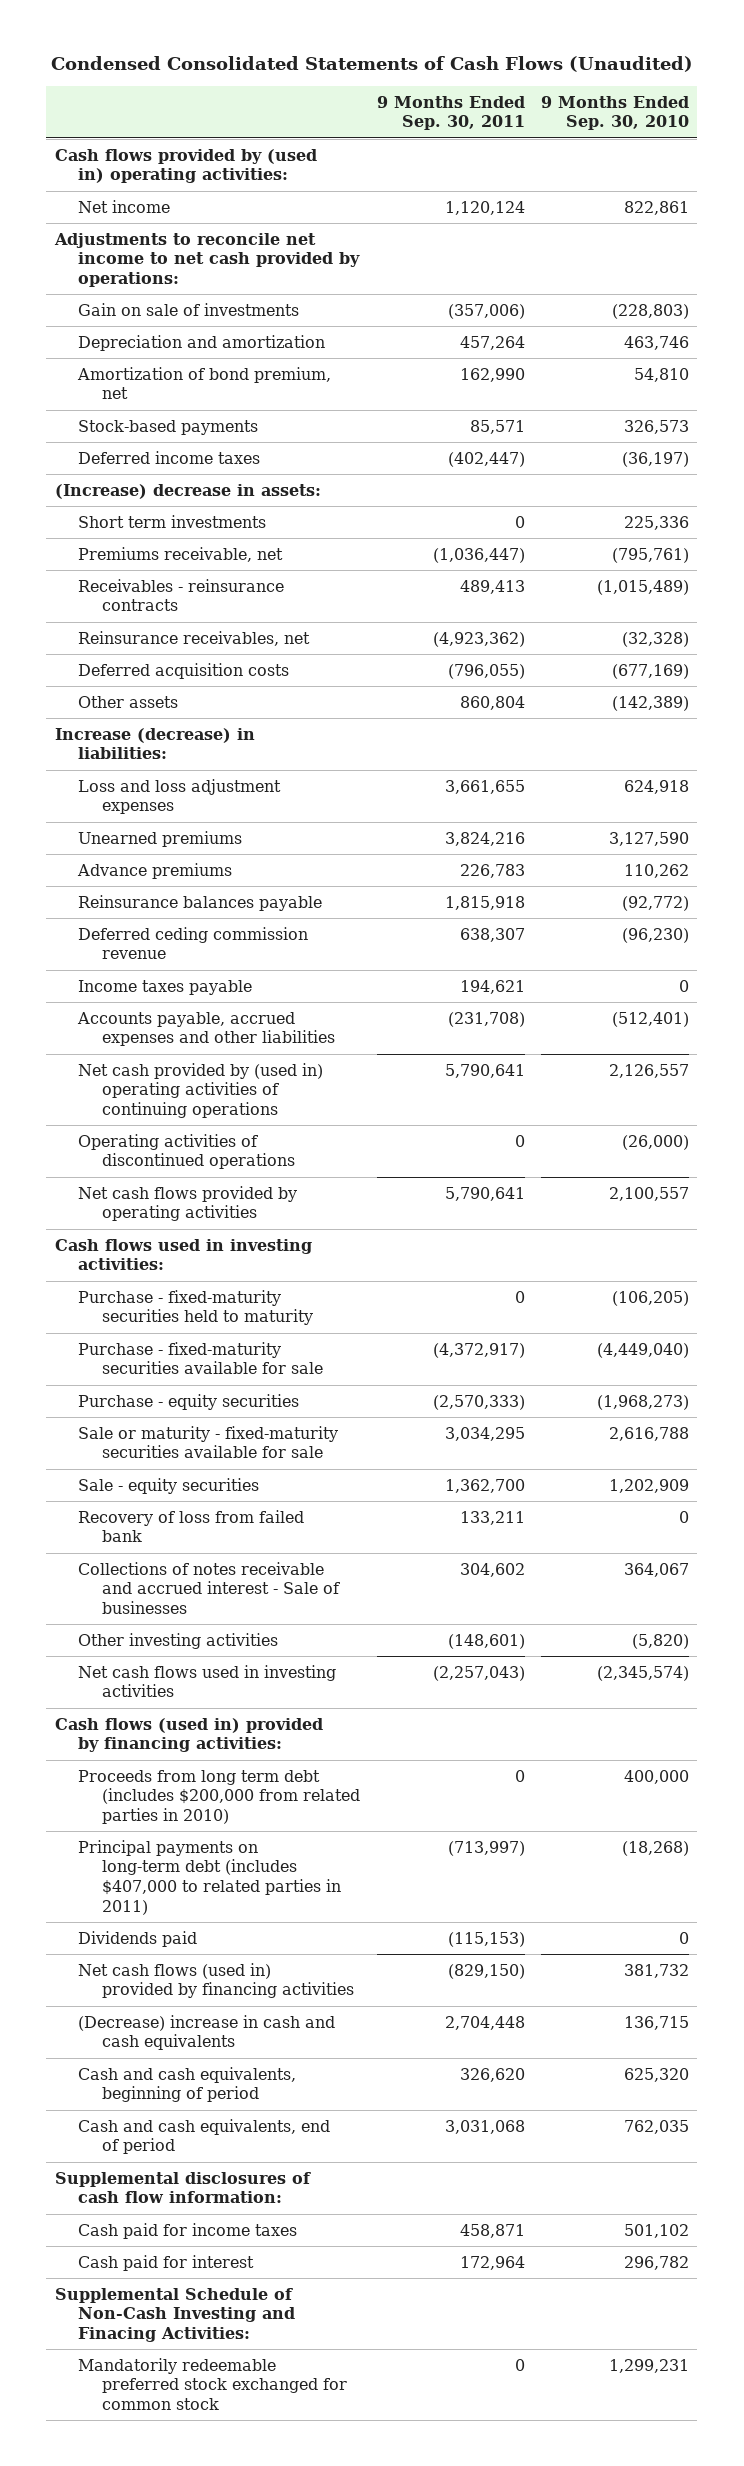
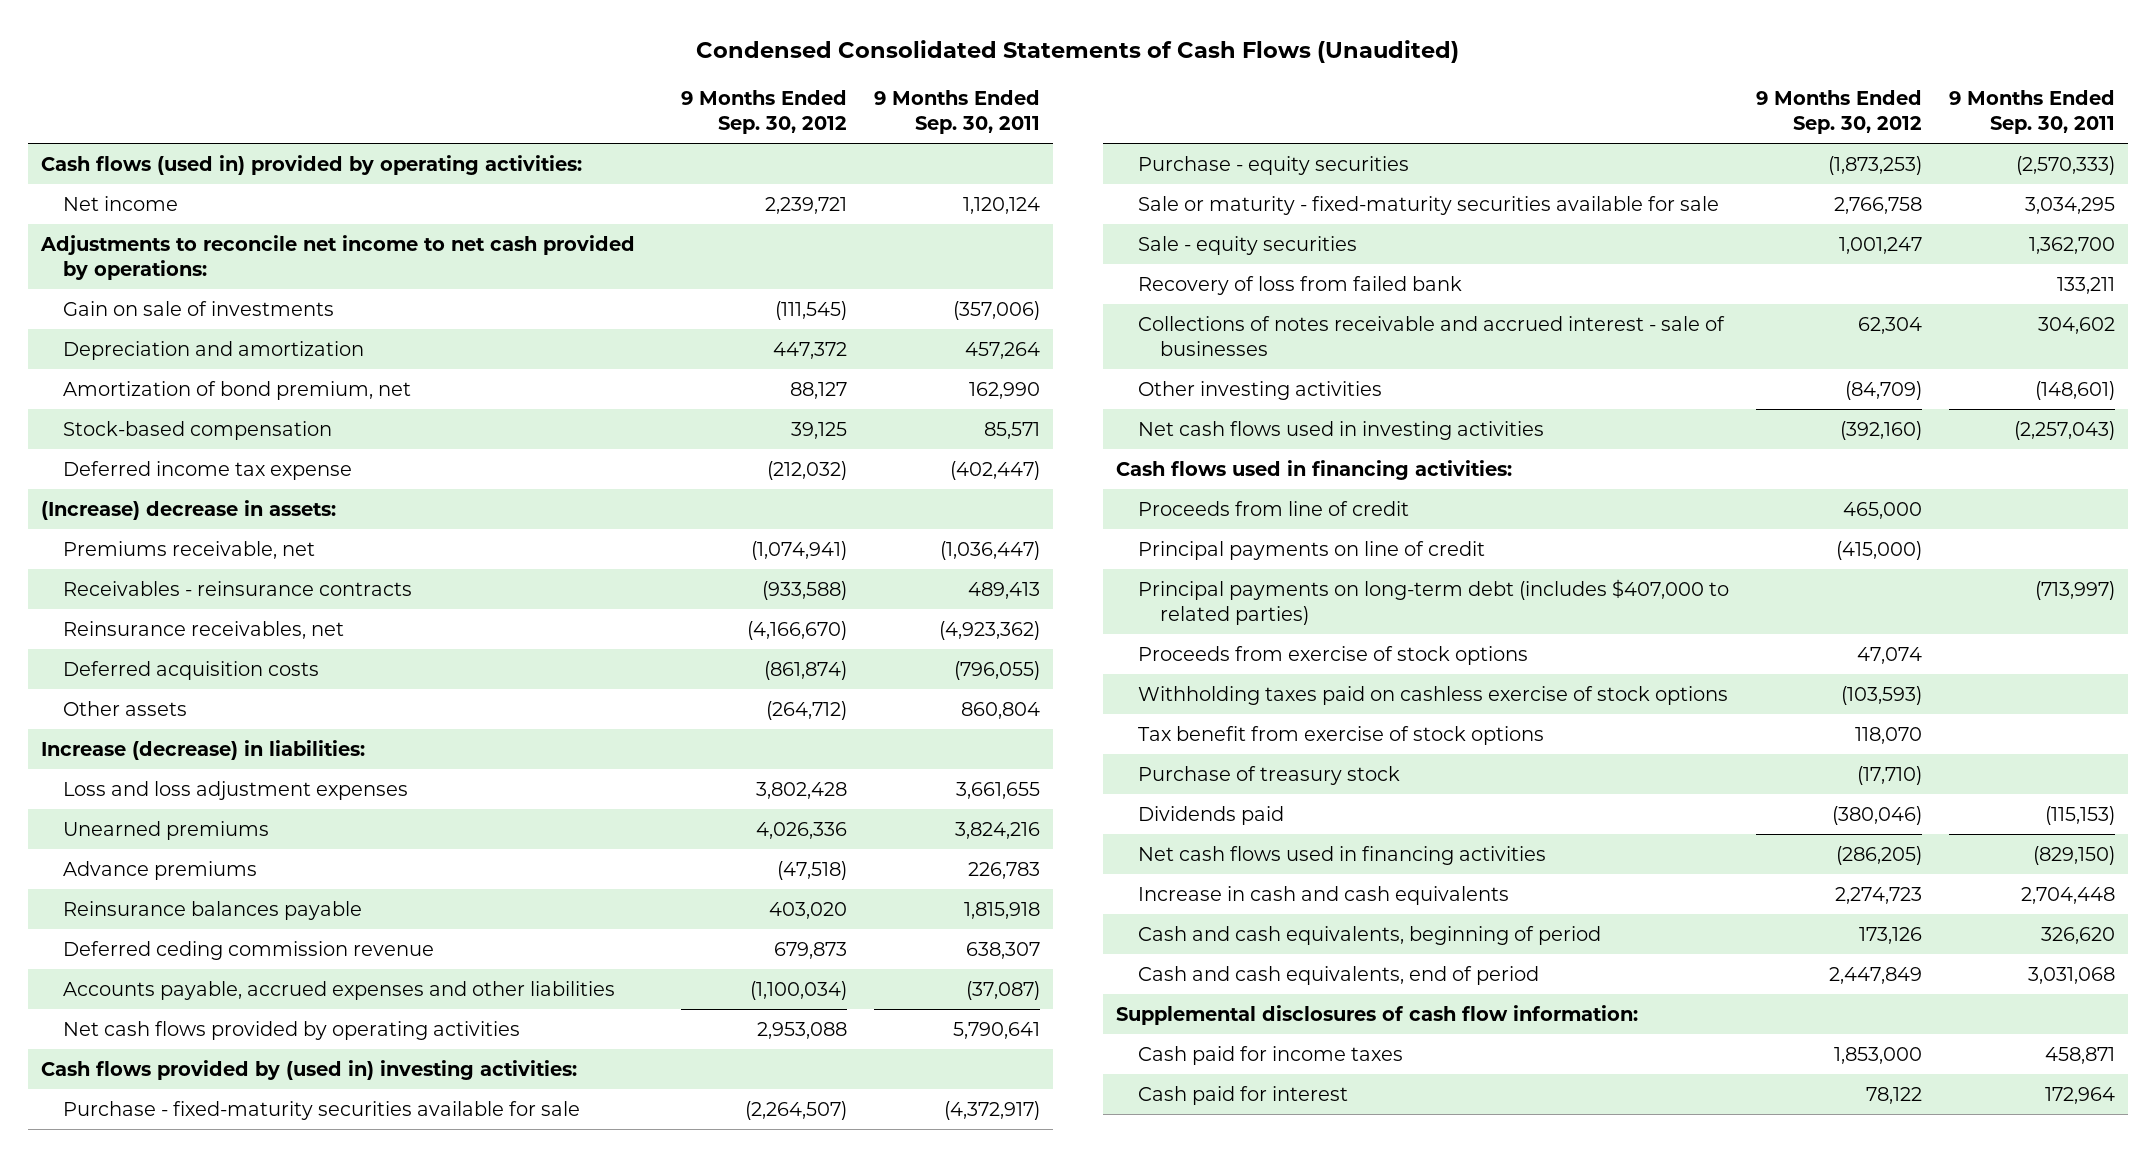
[541,95,690,131] 9 Months Ended Sep. 30, 2010 -> none
none -> [680,89,847,135] 9 Months Ended Sep. 30, 2012
[54,148,317,184] Cash flows provided by (used in) operating activities: -> [41,154,583,175] Cash flows (used in) provided by operating activities:
[78,419,259,435] Stock-based payments -> [62,420,332,440] Stock-based compensation
[78,450,261,464] Deferred income taxes -> [62,460,352,480] Deferred income tax expense
[78,514,267,528] Short term investments -> none
[78,979,253,995] Income taxes payable -> none
[78,1062,324,1119] Net cash provided by (used in) operating activities of continuing operations -> none
[78,1133,295,1170] Operating activities of discontinued operations -> none
[447,1011,525,1027] (231,708) -> [965,980,1040,1000] (37,087)
[78,1289,313,1326] Purchase - fixed-maturity securities held to maturity -> none
[54,1238,312,1271] Cash flows used in investing activities: -> [41,1059,578,1080] Cash flows provided by (used in) investing activities:
[78,1561,340,1615] Collections of notes receivable and accrued interest - Sale of businesses -> [1137,315,1725,357] Collections of notes receivable and accrued interest - sale of businesses
[78,1769,360,1825] Proceeds from long term debt (includes $200,000 from related parties in 2010) -> none
[54,1717,323,1753] Cash flows (used in) provided by financing activities: -> [1116,459,1513,480] Cash flows used in financing activities:
none -> [1137,500,1409,516] Proceeds from line of credit
none -> [1137,540,1485,560] Principal payments on line of credit
[78,1839,341,1915] Principal payments on long-term debt (includes $407,000 to related parties in 2011) -> [1137,578,1729,626] Principal payments on long-term debt (includes $407,000 to related parties)
none -> [1137,645,1528,665] Proceeds from exercise of stock options
none -> [1137,685,1728,705] Withholding taxes paid on cashless exercise of stock options
none -> [1137,725,1544,745] Tax benefit from exercise of stock options
none -> [1137,765,1400,785] Purchase of treasury stock
[78,1962,354,1999] Net cash flows (used in) provided by financing activities -> [1137,845,1546,865] Net cash flows used in financing activities
[78,2014,336,2051] (Decrease) increase in cash and cash equivalents -> [1137,885,1509,905] Increase in cash and cash equivalents
[54,2287,296,2343] Supplemental Schedule of Non-Cash Investing and Finacing Activities: -> none
[78,2357,347,2411] Mandatorily redeemable preferred stock exchanged for common stock -> none

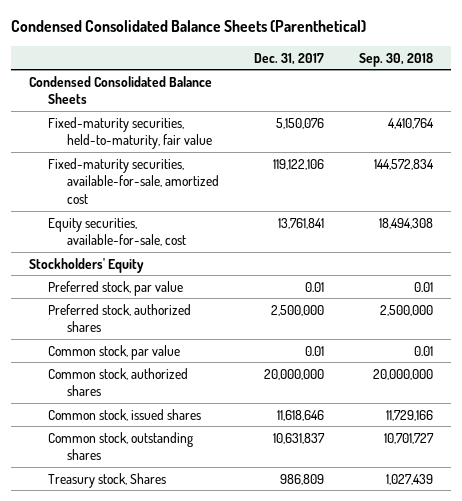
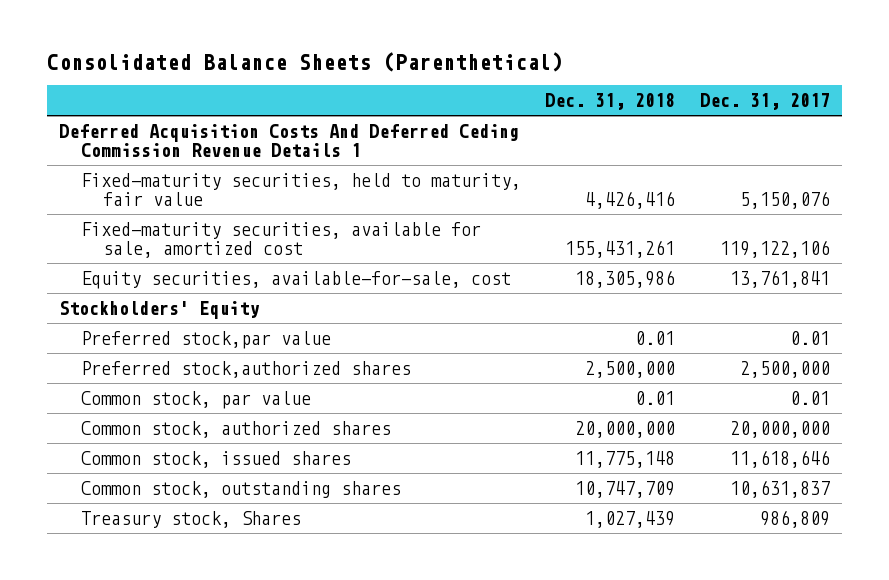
[11,20,367,33] Condensed Consolidated Balance Sheets (Parenthetical) -> [46,51,563,72] Consolidated Balance Sheets (Parenthetical)
[359,52,434,67] Sep. 30, 2018 -> none
none -> [545,93,676,111] Dec. 31, 2018
[28,75,212,105] Condensed Consolidated Balance Sheets -> [58,124,519,158] Deferred Acquisition Costs And Deferred Ceding Commission Revenue Details 1
[47,116,212,150] Fixed-maturity securities, held-to-maturity, fair value -> [80,173,521,207] Fixed-maturity securities, held to maturity, fair value
[47,157,219,204] Fixed-maturity securities, available-for-sale, amortized cost -> [80,222,481,259] Fixed-maturity securities, available for sale, amortized cost
[47,280,183,296] Preferred stock, par value -> [80,331,331,350] Preferred stock,par value
[47,303,191,333] Preferred stock, authorized shares -> [80,361,411,379] Preferred stock,authorized shares

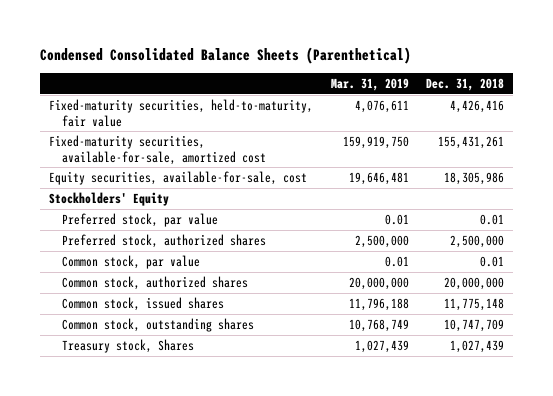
[46,51,563,72] Consolidated Balance Sheets (Parenthetical) -> [40,47,412,65] Condensed Consolidated Balance Sheets (Parenthetical)
[700,93,831,111] Dec. 31, 2017 -> none
none -> [330,78,409,92] Mar. 31, 2019
[58,124,519,158] Deferred Acquisition Costs And Deferred Ceding Commission Revenue Details 1 -> none
[80,173,521,207] Fixed-maturity securities, held to maturity, fair value -> [49,98,314,127] Fixed-maturity securities, held-to-maturity, fair value
[80,222,481,259] Fixed-maturity securities, available for sale, amortized cost -> [49,134,267,165] Fixed-maturity securities, available-for-sale, amortized cost
[80,331,331,350] Preferred stock,par value -> [62,212,219,227] Preferred stock, par value
[80,361,411,379] Preferred stock,authorized shares -> [62,233,267,248] Preferred stock, authorized shares

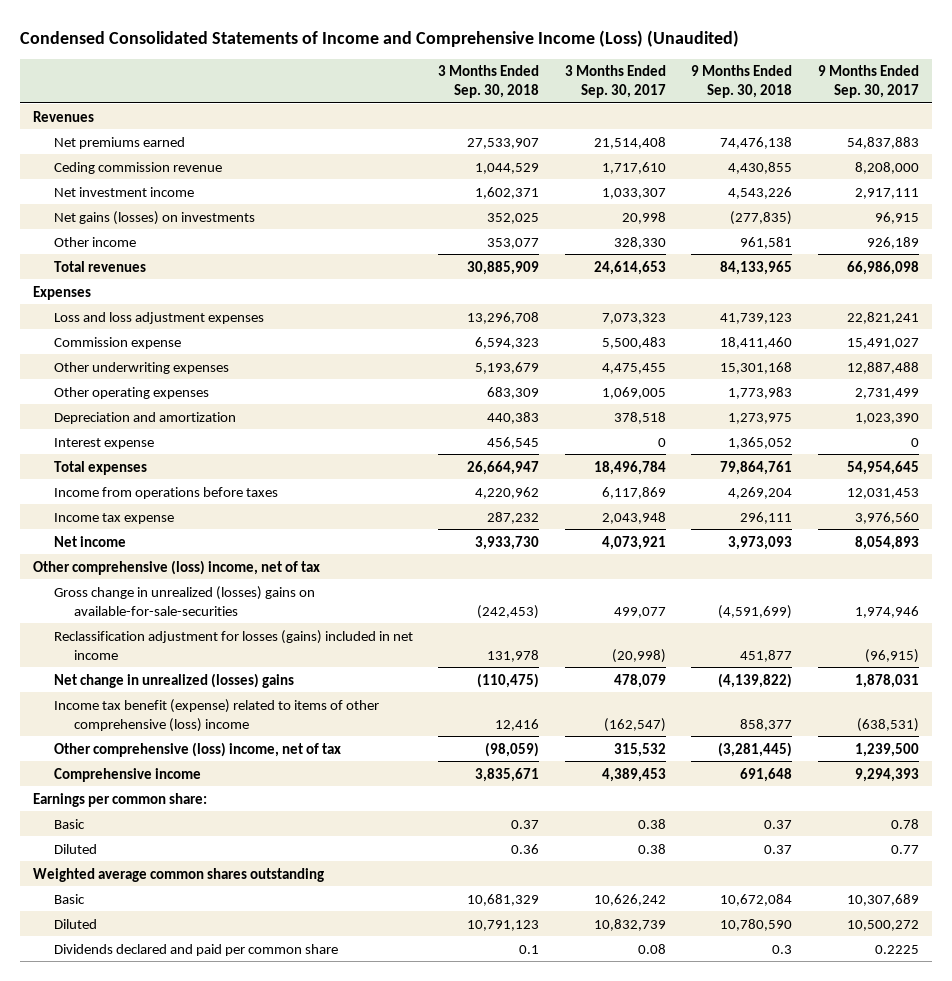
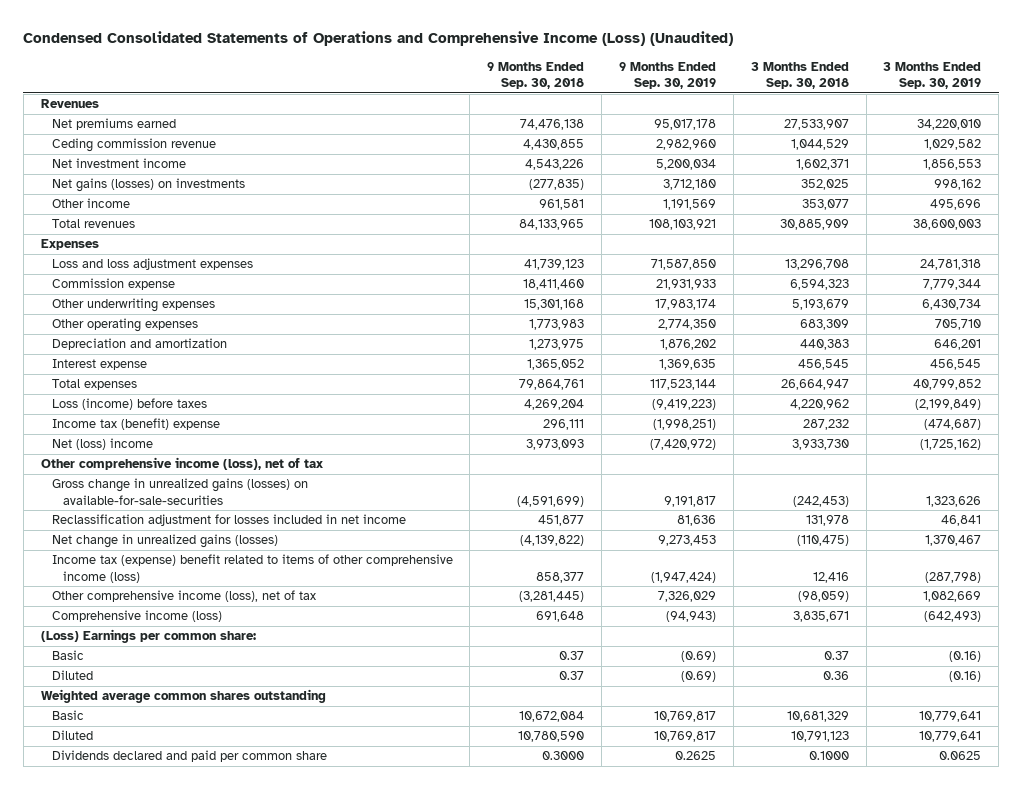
[20,29,740,47] Condensed Consolidated Statements of Income and Comprehensive Income (Loss) (Unaudited) -> [23,31,734,47] Condensed Consolidated Statements of Operations and Comprehensive Income (Loss) (Unaudited)
[564,65,666,99] 3 Months Ended Sep. 30, 2017 -> none
[818,65,920,99] 9 Months Ended Sep. 30, 2017 -> none
none -> [619,61,717,89] 9 Months Ended Sep. 30, 2019
none -> [883,61,982,89] 3 Months Ended Sep. 30, 2019
[53,486,278,499] Income from operations before taxes -> [51,398,207,411] Loss (income) before taxes
[53,512,174,524] Income tax expense -> [51,418,220,431] Income tax (benefit) expense
[53,535,126,547] Net income -> [51,438,153,451] Net (loss) income
[32,559,320,575] Other comprehensive (loss) income, net of tax -> [40,457,323,471] Other comprehensive income (loss), net of tax
[53,585,315,616] Gross change in unrealized (losses) gains on available-for-sale-securities -> [51,478,308,505] Gross change in unrealized gains (losses) on available-for-sale-securities
[53,629,413,660] Reclassification adjustment for losses (gains) included in net income -> [51,514,406,527] Reclassification adjustment for losses included in net income
[53,672,294,688] Net change in unrealized (losses) gains -> [51,534,278,549] Net change in unrealized gains (losses)
[53,698,379,732] Income tax benefit (expense) related to items of other comprehensive (loss) income -> [51,554,453,583] Income tax (expense) benefit related to items of other comprehensive income (loss)
[53,741,341,757] Other comprehensive (loss) income, net of tax -> [51,590,316,603] Other comprehensive income (loss), net of tax
[53,767,201,782] Comprehensive income -> [51,610,222,623] Comprehensive income (loss)
[32,792,207,807] Earnings per common share: -> [40,629,256,644] (Loss) Earnings per common share:
[519,944,540,954] 0.1 -> [808,751,849,761] 0.1000
[772,944,793,954] 0.3 -> [542,751,585,761] 0.3000

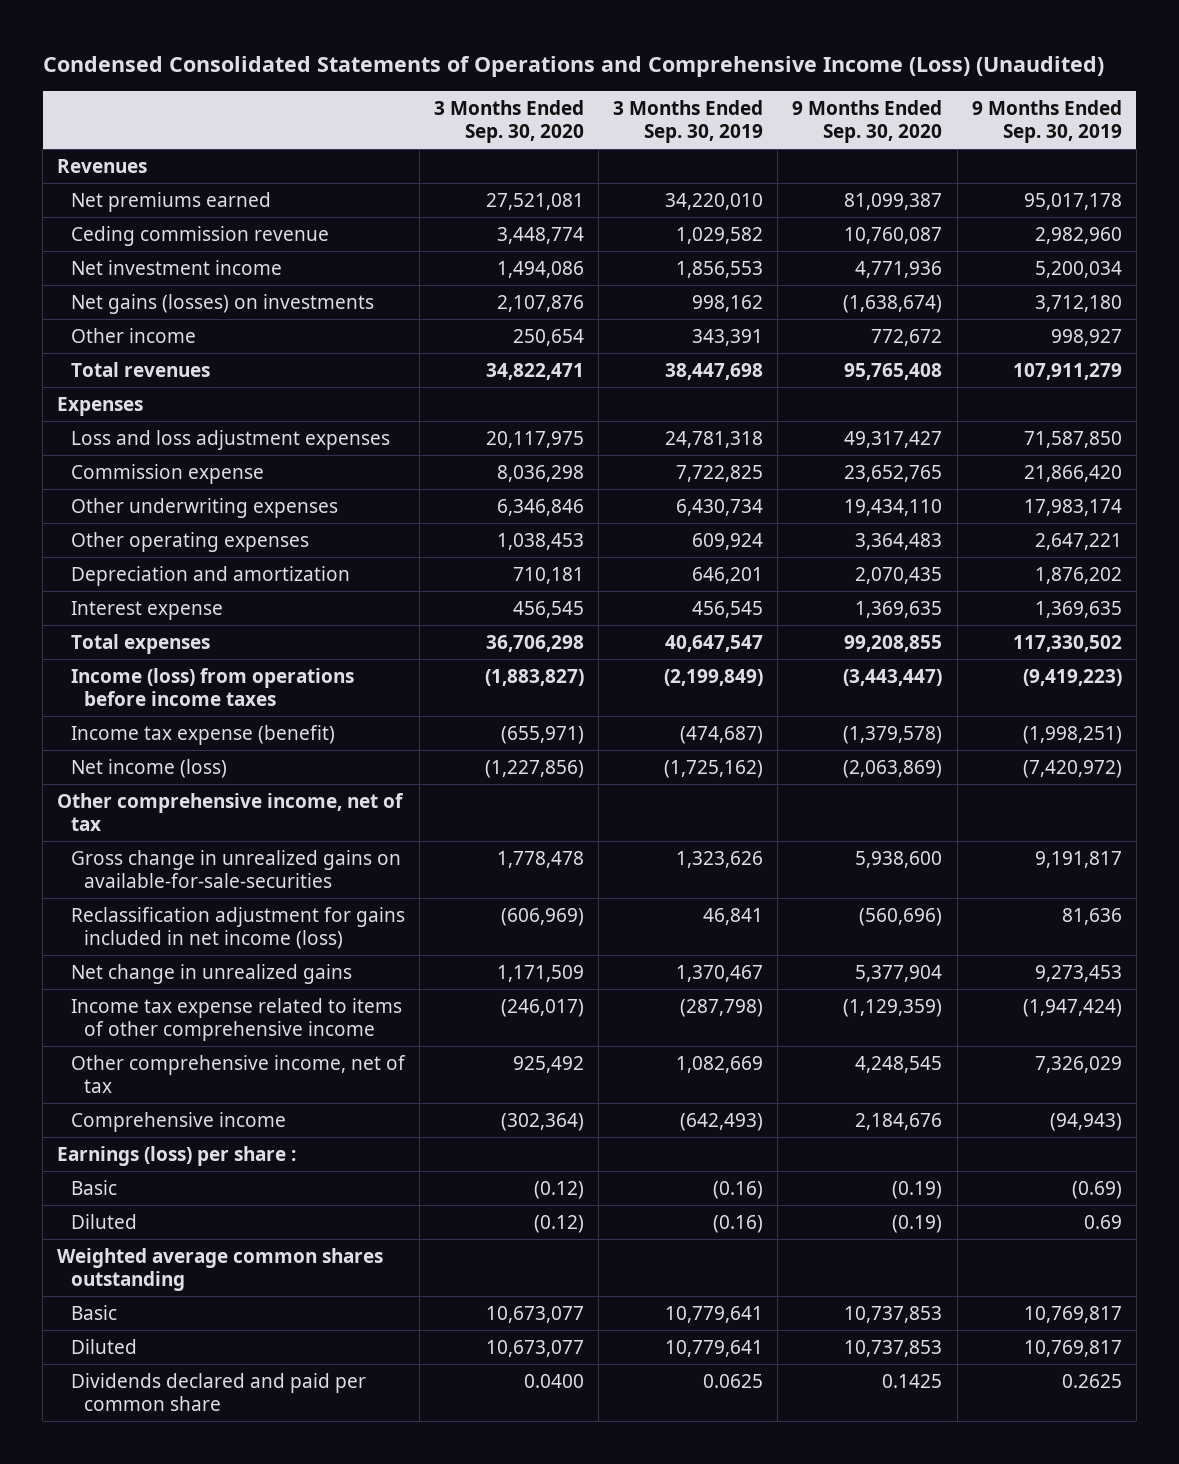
[487,61,585,89] 9 Months Ended Sep. 30, 2018 -> none
[750,61,849,89] 3 Months Ended Sep. 30, 2018 -> none
none -> [433,99,584,143] 3 Months Ended Sep. 30, 2020
none -> [792,99,943,143] 9 Months Ended Sep. 30, 2020
[663,199,717,211] 1,191,569 -> [1050,328,1122,346] 998,927
[930,199,982,211] 495,696 -> [692,328,764,346] 343,391
[649,219,717,231] 108,103,921 -> [1012,362,1122,380] 107,911,279
[913,219,982,231] 38,600,003 -> [665,362,764,380] 38,447,698
[656,279,717,291] 21,931,933 -> [1023,464,1122,482] 21,866,420
[923,279,982,291] 7,779,344 -> [676,464,764,482] 7,722,825
[658,319,717,331] 2,774,350 -> [1034,532,1122,550] 2,647,221
[935,319,982,331] 705,710 -> [692,532,764,550] 609,924
[650,379,717,391] 117,523,144 -> [1012,634,1122,652] 117,330,502
[913,379,982,391] 40,799,852 -> [665,634,764,652] 40,647,547
[51,398,207,411] Loss (income) before taxes -> [70,667,354,707] Income (loss) from operations before income taxes
[51,418,220,431] Income tax (benefit) expense -> [70,724,335,745] Income tax expense (benefit)
[51,438,153,451] Net (loss) income -> [70,758,227,778] Net income (loss)
[40,457,323,471] Other comprehensive income (loss), net of tax -> [57,792,405,832] Other comprehensive income, net of tax
[51,478,308,505] Gross change in unrealized gains (losses) on available-for-sale-securities -> [70,849,401,889] Gross change in unrealized gains on available-for-sale-securities
[51,514,406,527] Reclassification adjustment for losses included in net income -> [70,906,405,950] Reclassification adjustment for gains included in net income (loss)
[51,534,278,549] Net change in unrealized gains (losses) -> [70,963,352,984] Net change in unrealized gains
[51,554,453,583] Income tax (expense) benefit related to items of other comprehensive income (loss) -> [70,997,402,1042] Income tax expense related to items of other comprehensive income
[51,590,316,603] Other comprehensive income (loss), net of tax -> [70,1054,406,1094] Other comprehensive income, net of tax
[51,610,222,623] Comprehensive income (loss) -> [70,1111,286,1132] Comprehensive income
[40,629,256,644] (Loss) Earnings per common share: -> [57,1145,297,1166] Earnings (loss) per share :
[681,671,717,683] (0.69) -> [1083,1214,1122,1229] 0.69

